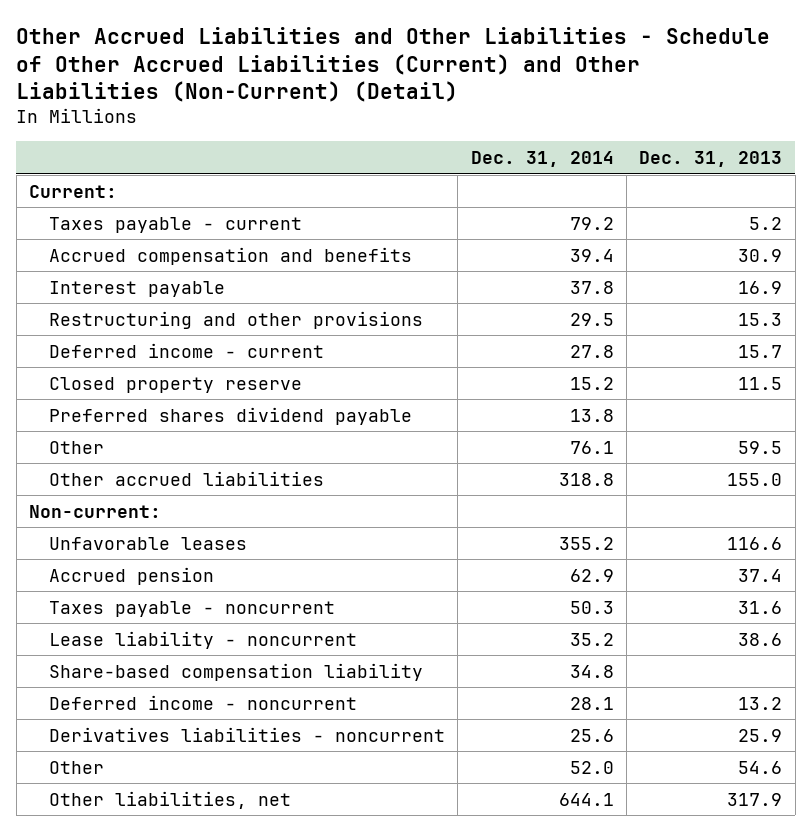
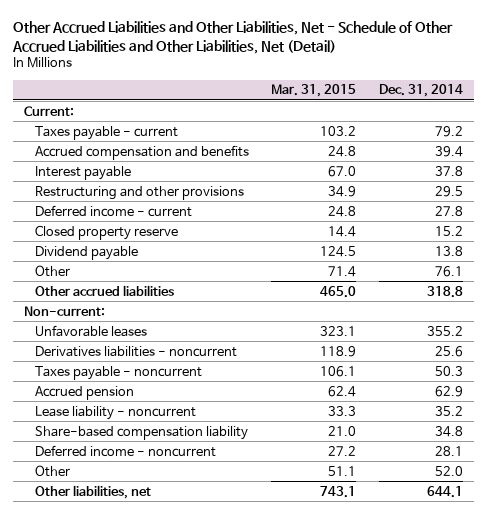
[16,26,771,103] Other Accrued Liabilities and Other Liabilities - Schedule of Other Accrued Liabilities (Current) and Other Liabilities (Non-Current) (Detail) -> [11,20,453,54] Other Accrued Liabilities and Other Liabilities, Net - Schedule of Other Accrued Liabilities and Other Liabilities, Net (Detail)
[639,150,783,167] Dec. 31, 2013 -> none
none -> [271,84,357,98] Mar. 31, 2015
[49,406,413,425] Preferred shares dividend payable -> [35,245,139,260] Dividend payable
[49,726,446,742] Derivatives liabilities - noncurrent -> [35,345,238,357] Derivatives liabilities - noncurrent
[49,566,215,585] Accrued pension -> [35,385,135,400] Accrued pension

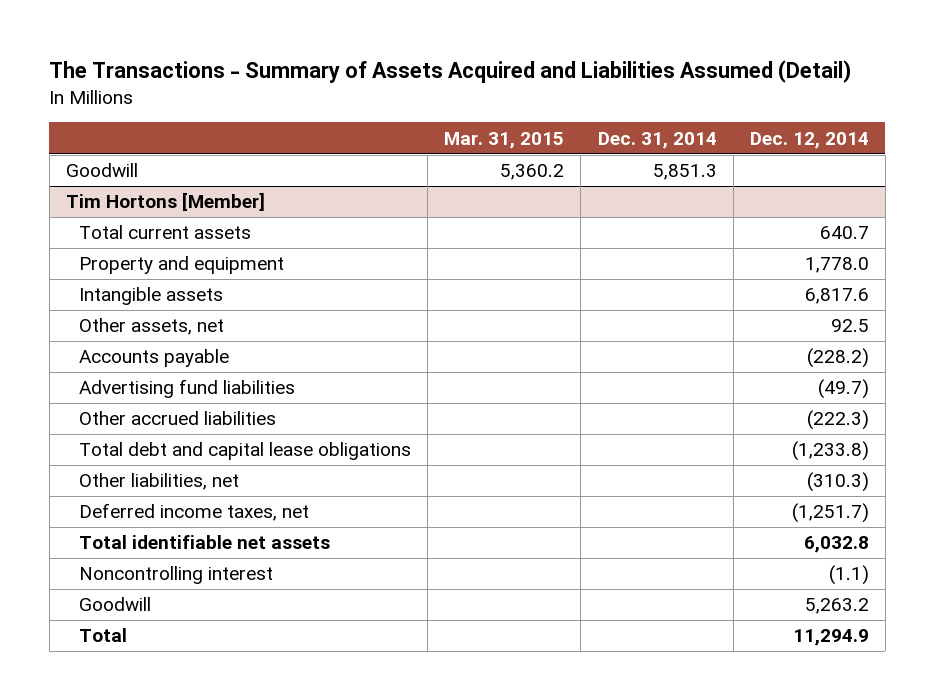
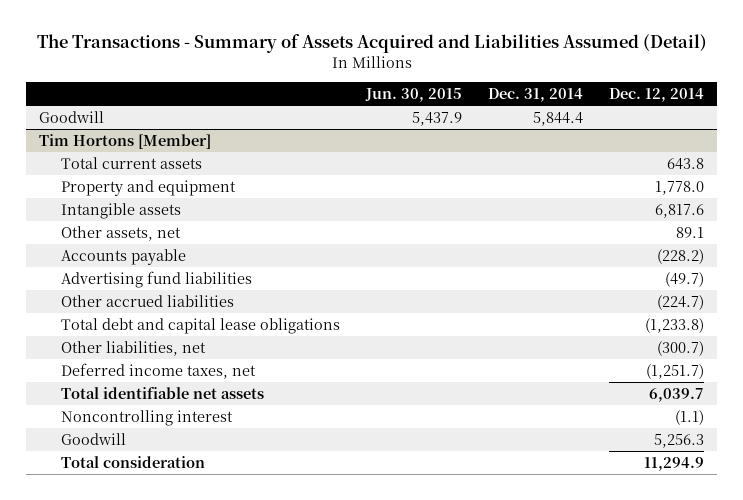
[444,131,565,149] Mar. 31, 2015 -> none
none -> [365,88,463,103] Jun. 30, 2015
[652,164,717,181] 5,851.3 -> [533,111,584,126] 5,844.4
[819,226,869,240] 640.7 -> [667,157,705,170] 643.8
[830,319,869,333] 92.5 -> [676,226,705,238] 89.1
[806,410,869,431] (222.3) -> [657,294,705,310] (224.7)
[806,472,869,493] (310.3) -> [657,340,705,356] (300.7)
[803,536,869,554] 6,032.8 -> [649,387,705,402] 6,039.7
[804,598,869,615] 5,263.2 -> [654,433,705,448] 5,256.3
[79,628,128,643] Total -> [61,455,206,468] Total consideration

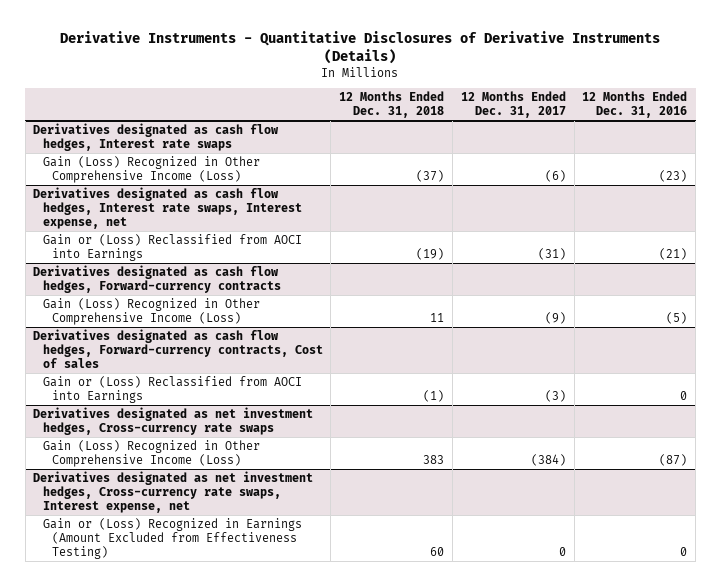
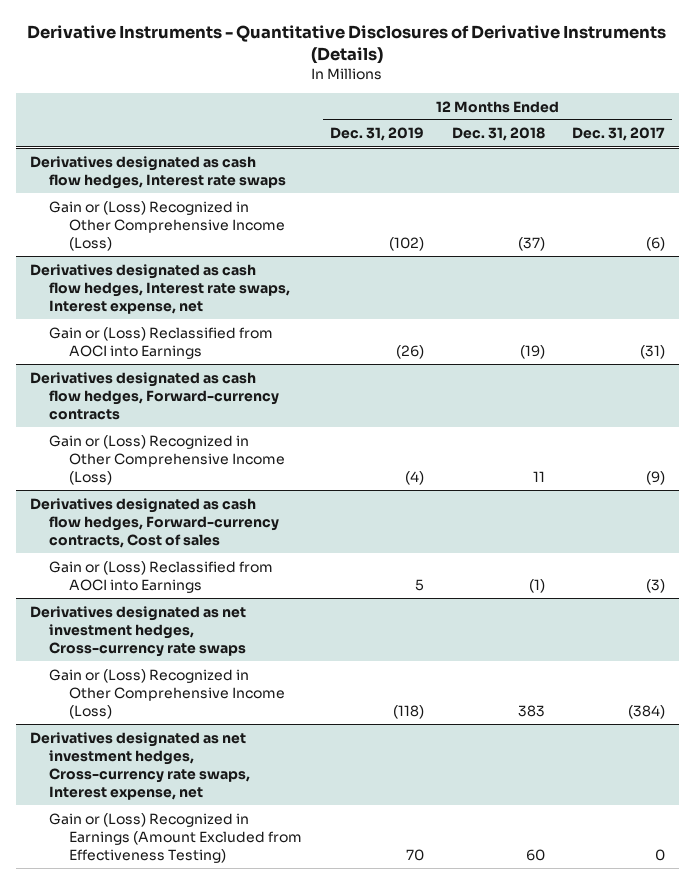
[582,91,688,119] 12 Months Ended Dec. 31, 2016 -> none
none -> [329,127,424,142] Dec. 31, 2019
[42,156,260,184] Gain (Loss) Recognized in Other Comprehensive Income (Loss) -> [49,200,286,251] Gain or (Loss) Recognized in Other Comprehensive Income (Loss)
[42,298,260,326] Gain (Loss) Recognized in Other Comprehensive Income (Loss) -> [49,434,286,485] Gain or (Loss) Recognized in Other Comprehensive Income (Loss)
[42,440,260,468] Gain (Loss) Recognized in Other Comprehensive Income (Loss) -> [49,668,286,719] Gain or (Loss) Recognized in Other Comprehensive Income (Loss)

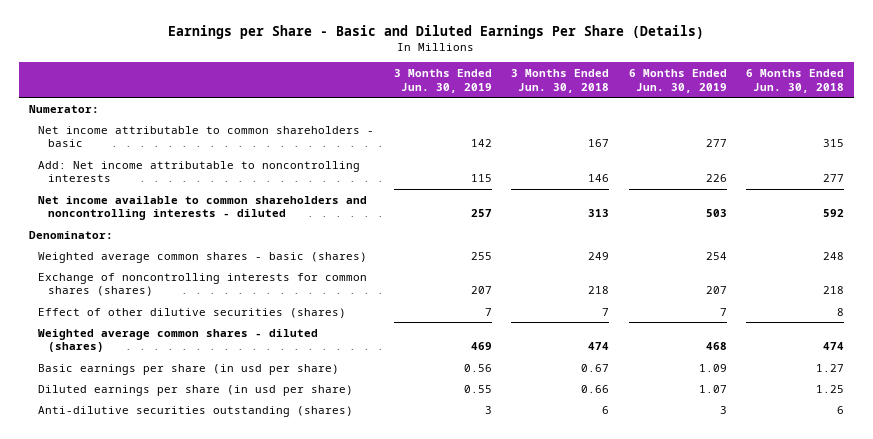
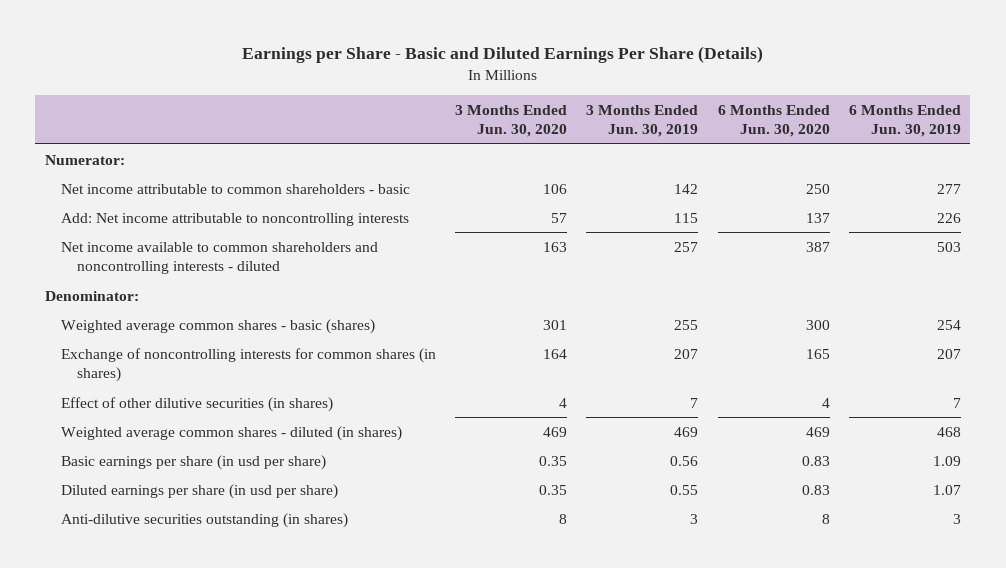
[511,68,610,93] 3 Months Ended Jun. 30, 2018 -> none
[746,68,845,93] 6 Months Ended Jun. 30, 2018 -> none
none -> [455,104,568,137] 3 Months Ended Jun. 30, 2020
none -> [717,104,830,137] 6 Months Ended Jun. 30, 2020
[38,272,368,297] Exchange of noncontrolling interests for common shares (shares) -> [61,347,437,382] Exchange of noncontrolling interests for common shares (in shares)
[38,307,347,318] Effect of other dilutive securities (shares) -> [61,396,334,412] Effect of other dilutive securities (in shares)
[38,328,319,353] Weighted average common shares - diluted (shares) -> [61,425,403,441] Weighted average common shares - diluted (in shares)
[38,405,354,417] Anti-dilutive securities outstanding (shares) -> [61,512,349,528] Anti-dilutive securities outstanding (in shares)

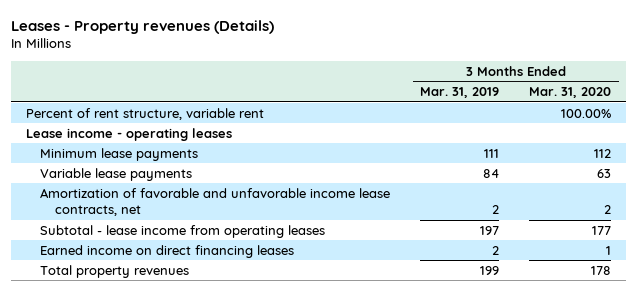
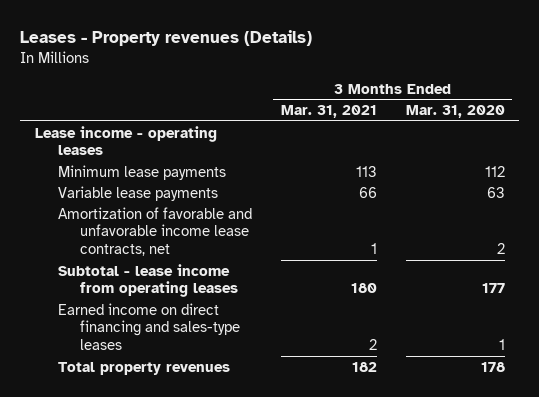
[420,87,500,99] Mar. 31, 2019 -> none
none -> [280,105,377,119] Mar. 31, 2021
[25,107,264,120] Percent of rent structure, variable rent -> none
[40,244,295,258] Earned income on direct financing leases -> [57,302,241,351] Earned income on direct financing and sales-type leases

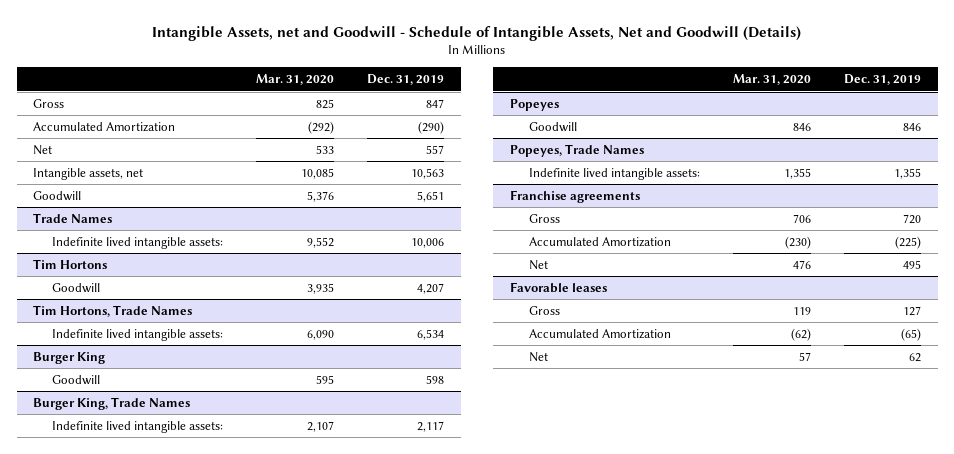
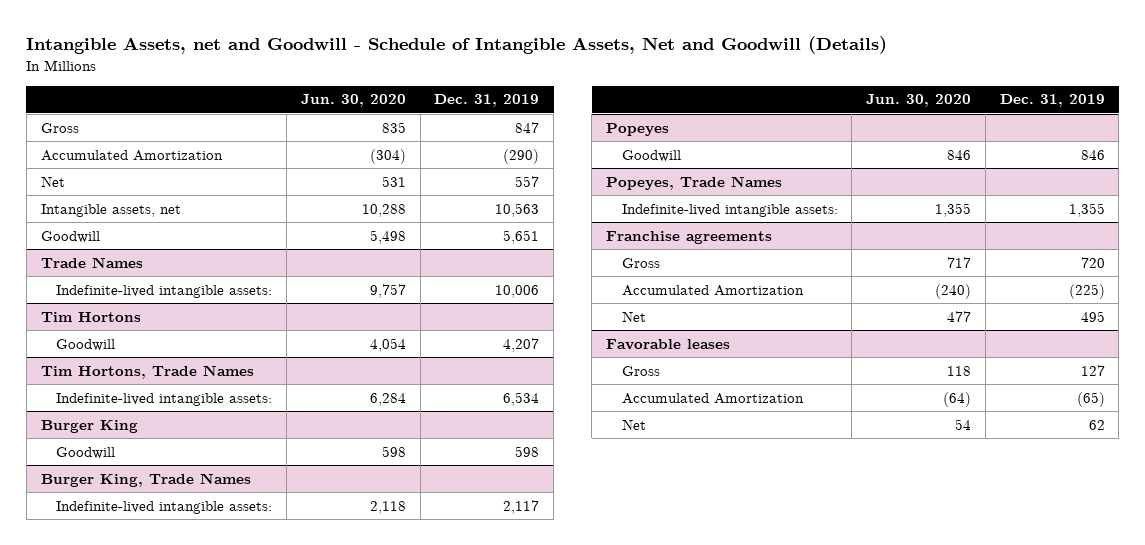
[255,74,334,86] Mar. 31, 2020 -> none
none -> [300,94,406,108] Jun. 30, 2020
[51,236,223,249] Indefinite lived intangible assets: -> [56,284,273,298] Indefinite-lived intangible assets:
[51,328,223,341] Indefinite lived intangible assets: -> [56,392,273,406] Indefinite-lived intangible assets:
[51,420,223,433] Indefinite lived intangible assets: -> [56,500,273,514] Indefinite-lived intangible assets:
[528,167,700,180] Indefinite lived intangible assets: -> [621,203,838,217] Indefinite-lived intangible assets:

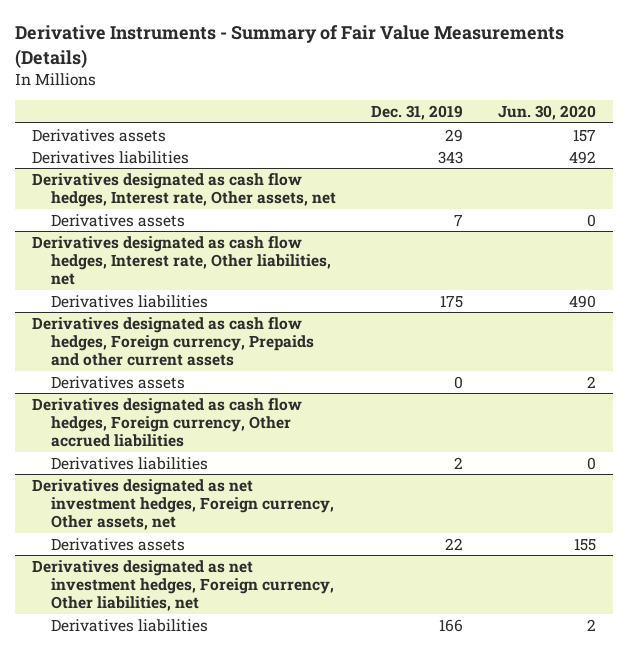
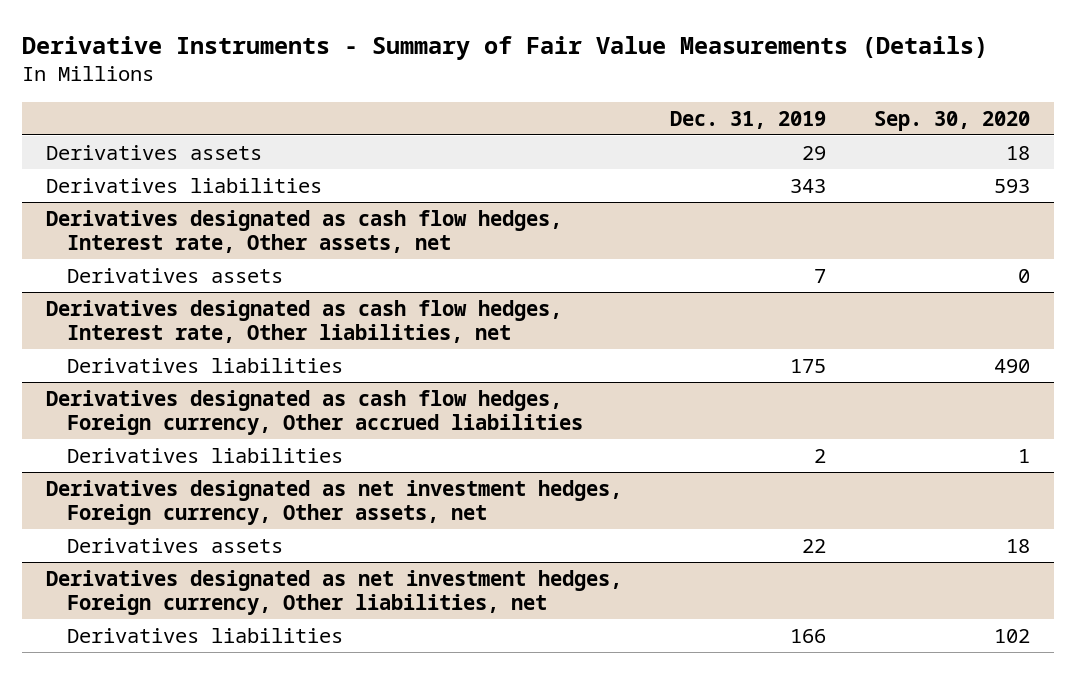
[497,105,596,121] Jun. 30, 2020 -> none
none -> [873,110,1030,131] Sep. 30, 2020
[32,316,314,367] Derivatives designated as cash flow hedges, Foreign currency, Prepaids and other current assets -> none
[50,375,185,389] Derivatives assets -> none

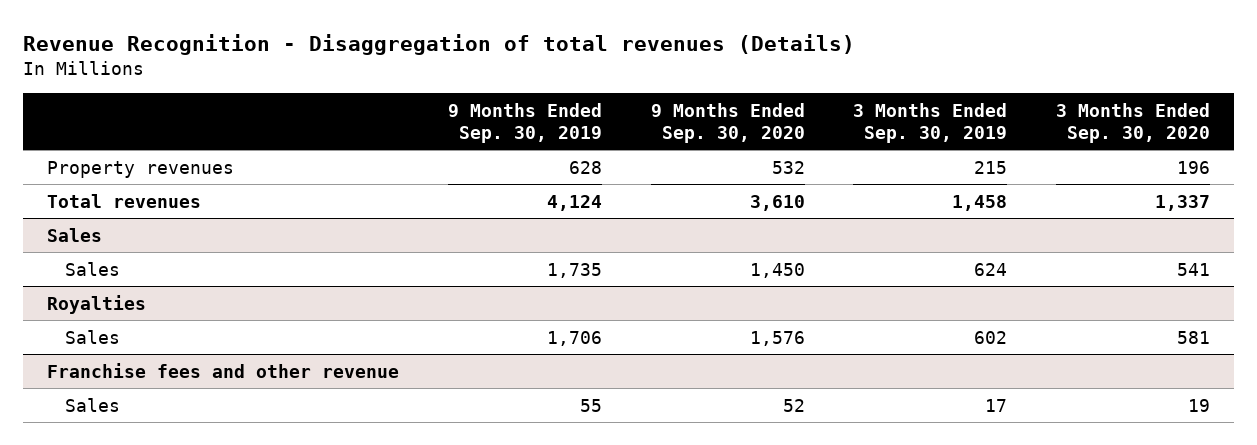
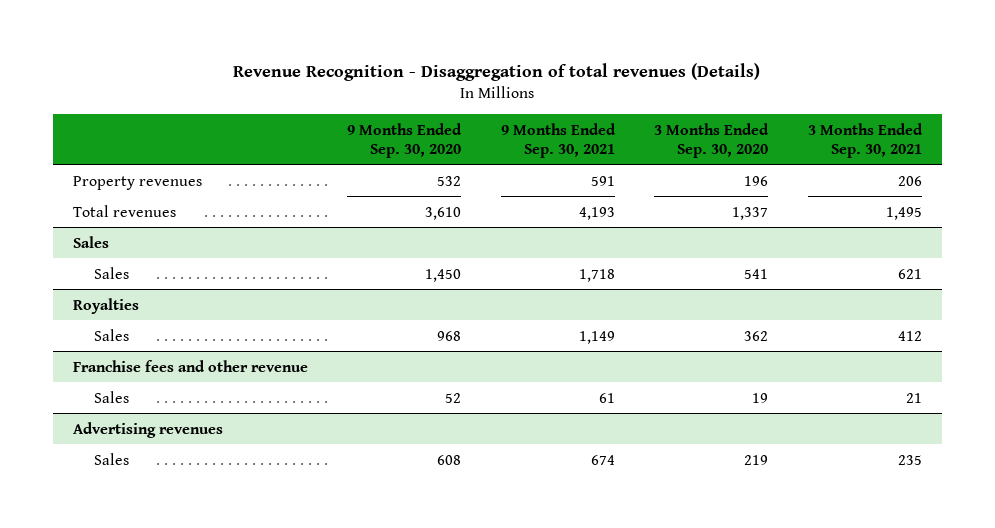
[447,102,602,143] 9 Months Ended Sep. 30, 2019 -> none
[853,102,1008,143] 3 Months Ended Sep. 30, 2019 -> none
none -> [500,122,616,158] 9 Months Ended Sep. 30, 2021
none -> [807,122,923,158] 3 Months Ended Sep. 30, 2021
[749,330,805,346] 1,576 -> [437,330,462,341] 968
[1176,330,1210,344] 581 -> [744,330,769,341] 362
none -> [72,421,223,438] Advertising revenues
none -> [94,452,130,465] Sales

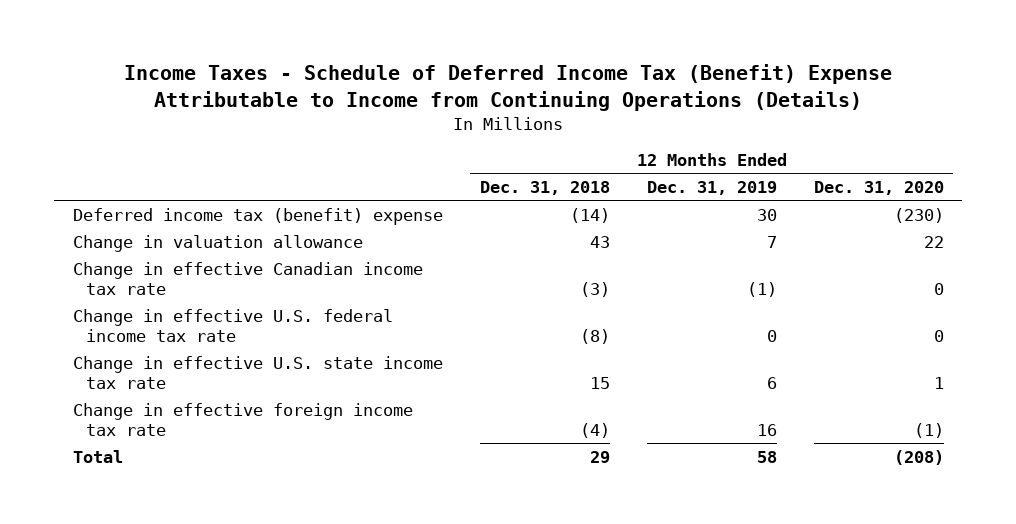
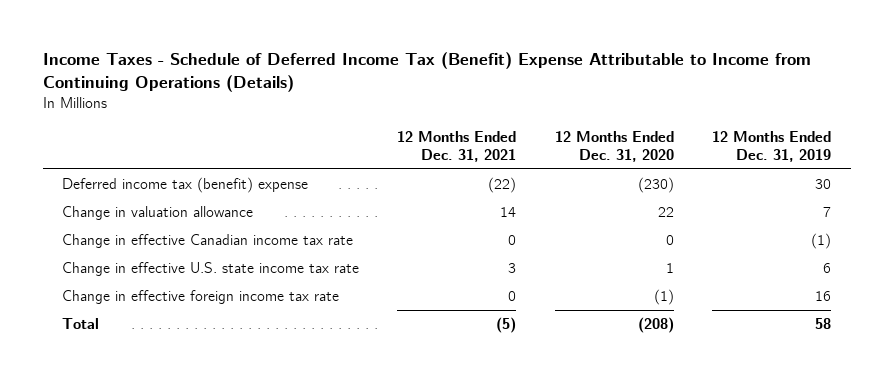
[479,181,610,196] Dec. 31, 2018 -> none
none -> [397,131,517,162] 12 Months Ended Dec. 31, 2021
[72,308,393,342] Change in effective U.S. federal income tax rate -> none

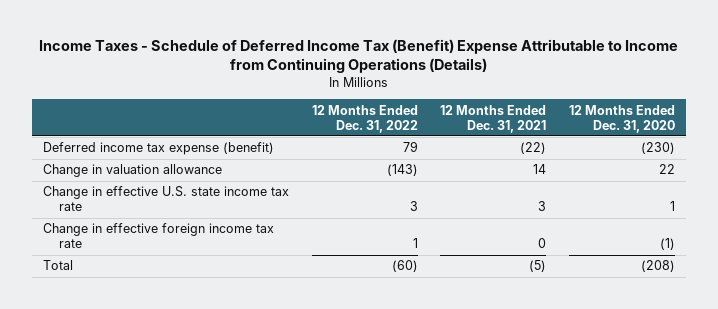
[712,131,832,162] 12 Months Ended Dec. 31, 2019 -> none
none -> [311,104,418,133] 12 Months Ended Dec. 31, 2022
[61,177,308,194] Deferred income tax (benefit) expense -> [43,142,275,156] Deferred income tax expense (benefit)
[61,234,353,249] Change in effective Canadian income tax rate -> none

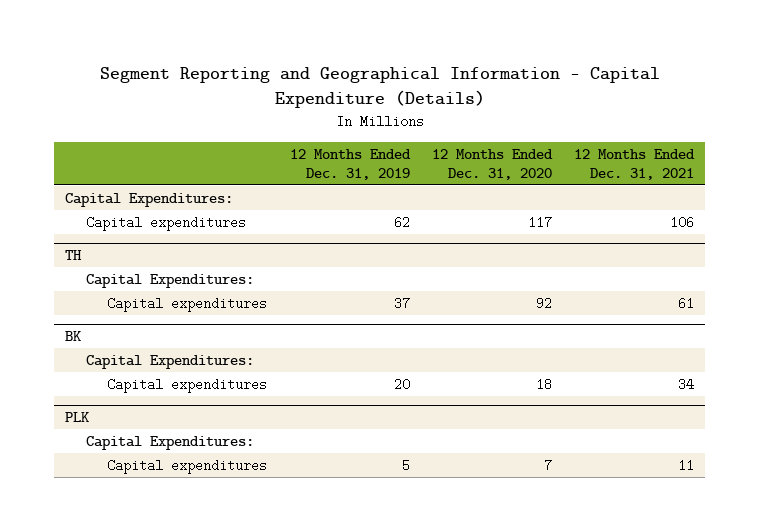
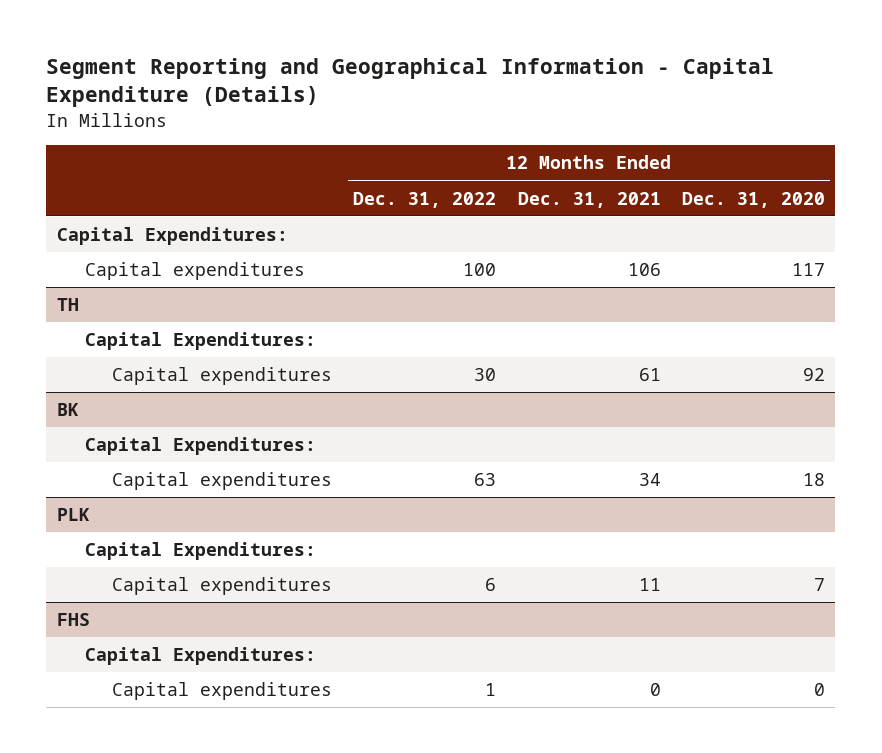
[289,148,411,180] 12 Months Ended Dec. 31, 2019 -> none
none -> [353,191,497,208] Dec. 31, 2022
none -> [56,613,90,627] FHS
none -> [84,647,316,666] Capital Expenditures:
none -> [112,682,333,701] Capital expenditures

